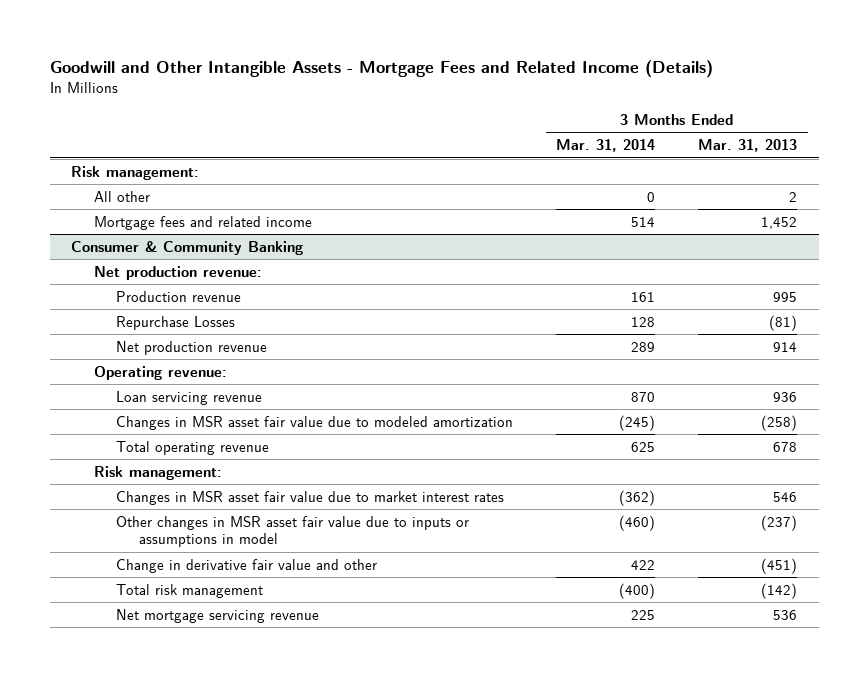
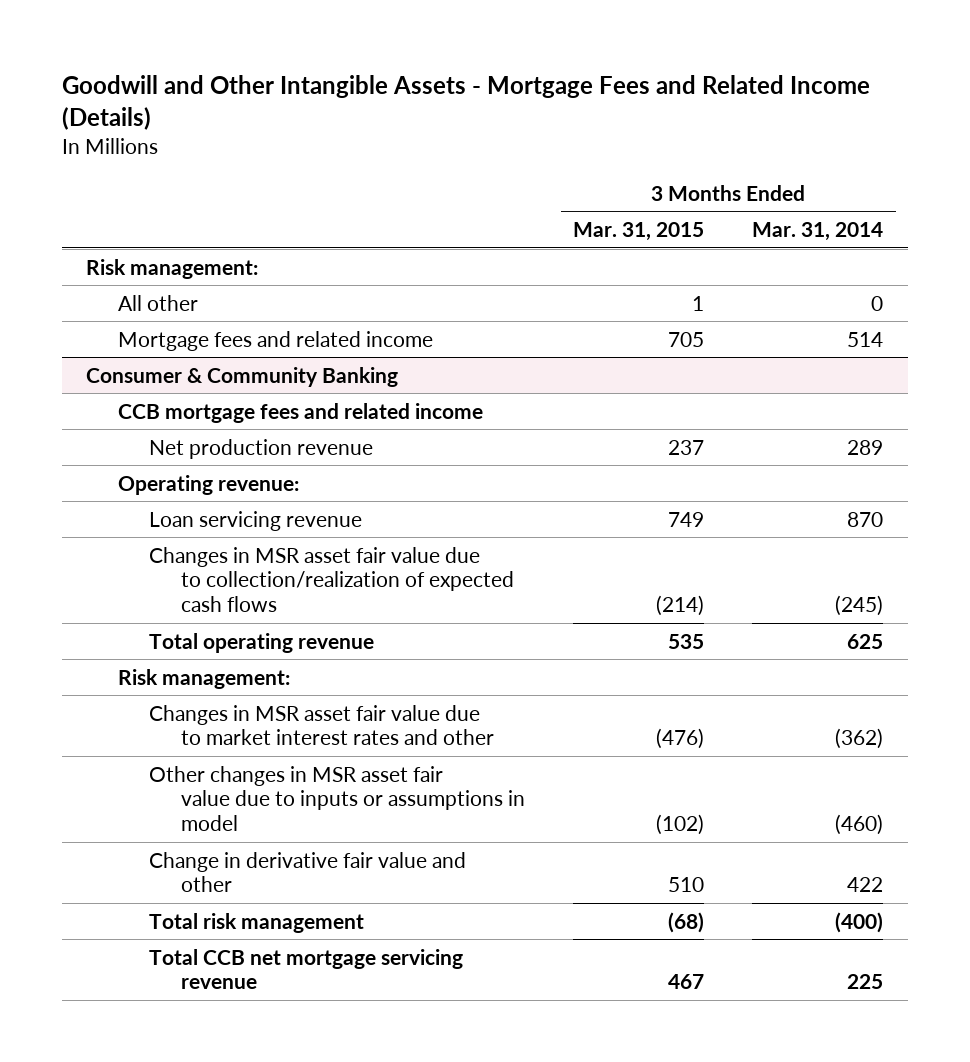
[698,139,798,153] Mar. 31, 2013 -> none
none -> [572,222,704,242] Mar. 31, 2015
[93,265,262,280] Net production revenue: -> none
[116,290,242,302] Production revenue -> none
[116,315,236,330] Repurchase Losses -> none
none -> [117,402,483,423] CCB mortgage fees and related income
[116,415,514,430] Changes in MSR asset fair value due to modeled amortization -> [149,546,514,613] Changes in MSR asset fair value due to collection/realization of expected cash flows
[116,490,505,505] Changes in MSR asset fair value due to market interest rates -> [149,704,494,746] Changes in MSR asset fair value due to market interest rates and other
[116,608,320,623] Net mortgage servicing revenue -> [149,948,464,990] Total CCB net mortgage servicing revenue

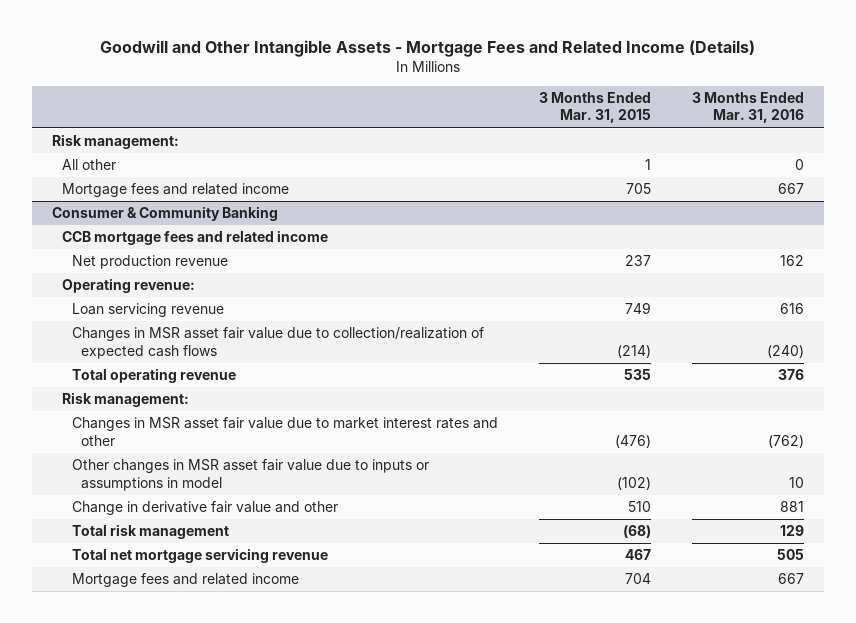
[752,222,884,242] Mar. 31, 2014 -> none
none -> [691,91,804,124] 3 Months Ended Mar. 31, 2016
[149,948,464,990] Total CCB net mortgage servicing revenue -> [71,548,328,564] Total net mortgage servicing revenue
none -> [71,573,299,588] Mortgage fees and related income

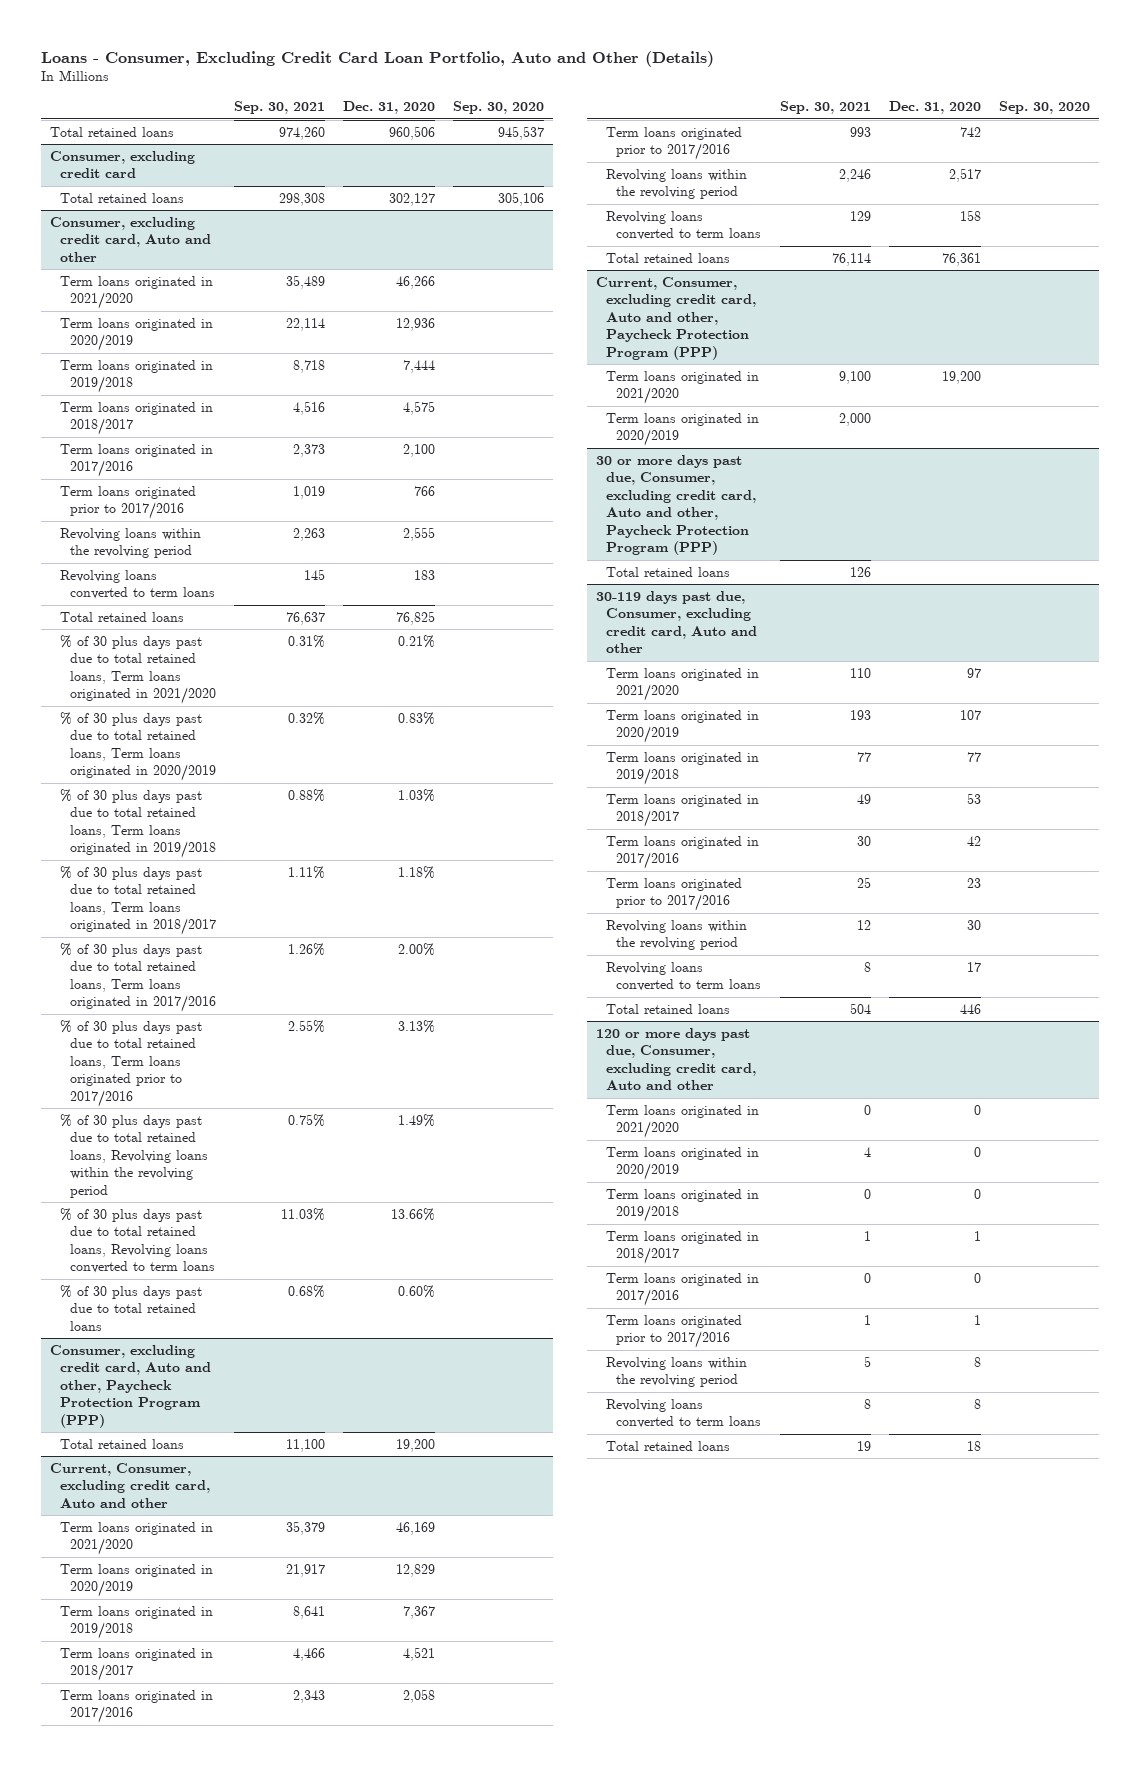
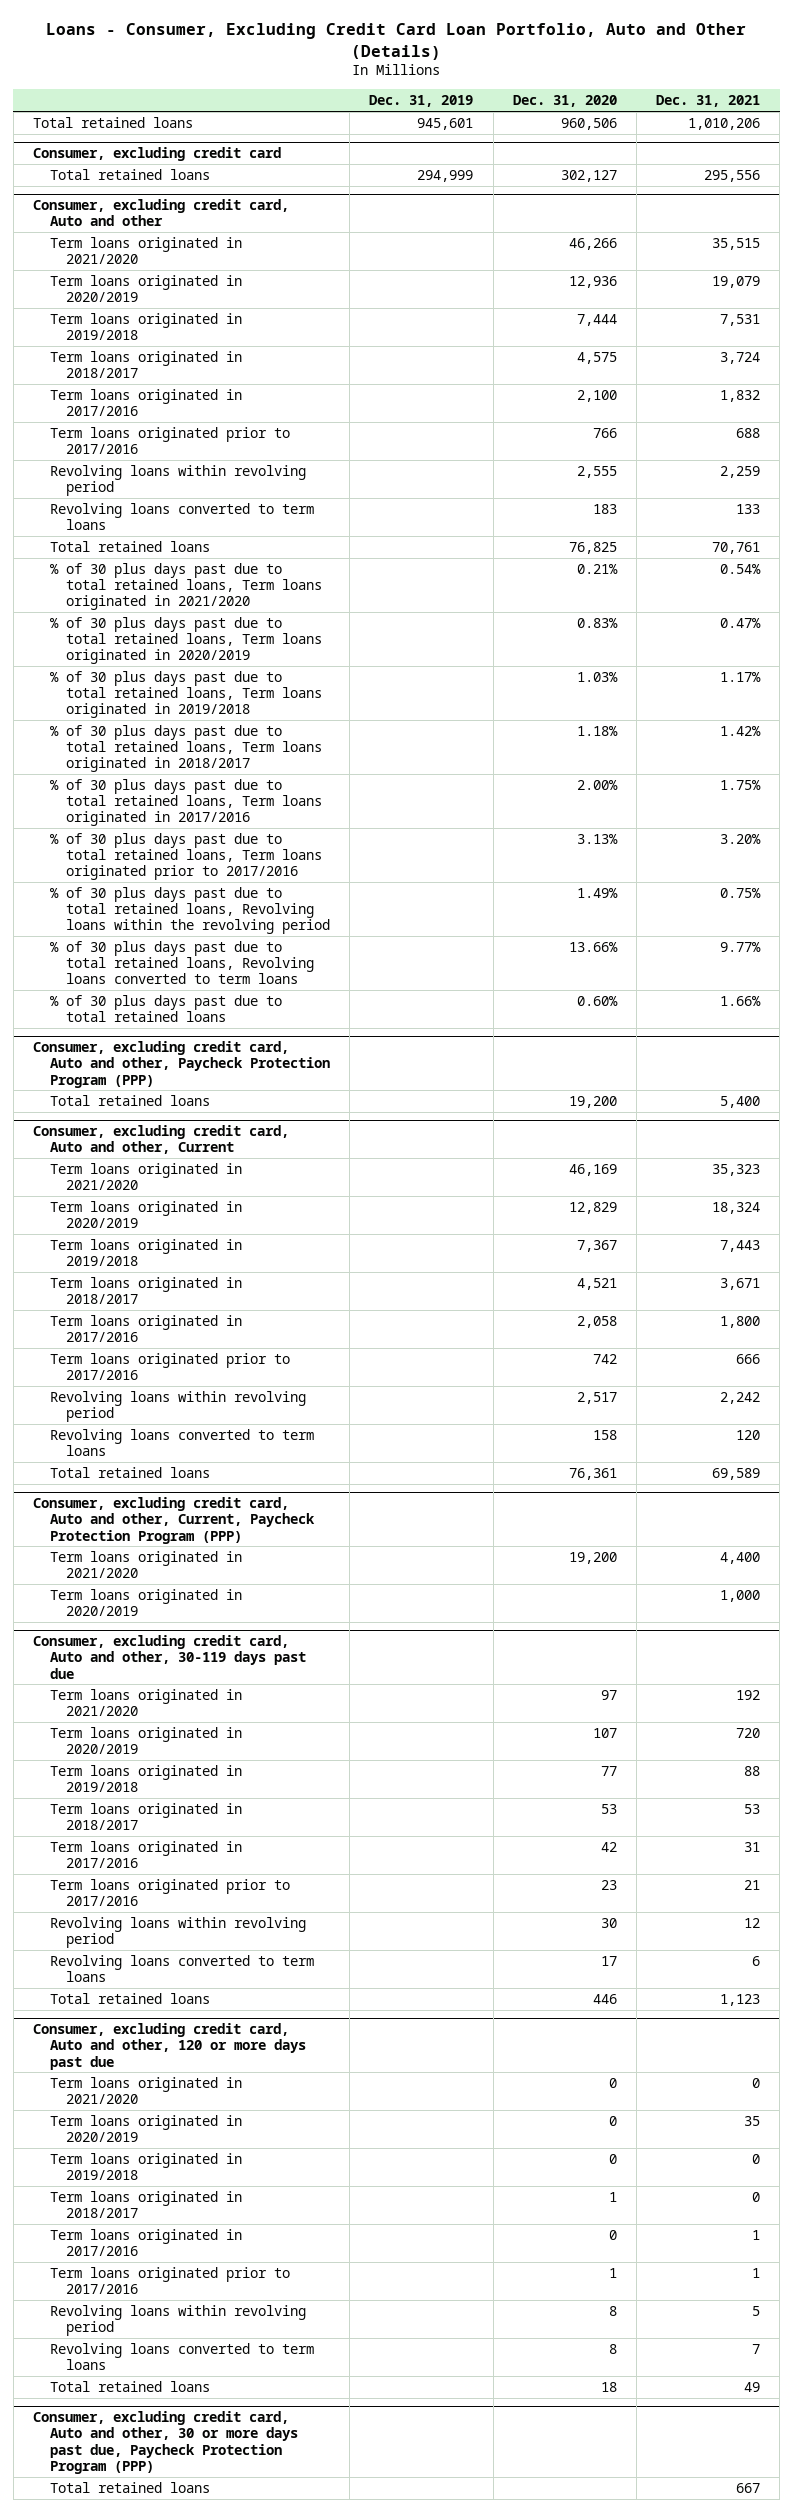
[234,101,326,115] Sep. 30, 2021 -> none
[453,101,545,115] Sep. 30, 2020 -> none
none -> [369,95,474,108] Dec. 31, 2019
none -> [655,95,760,108] Dec. 31, 2021
[60,527,202,559] Revolving loans within the revolving period -> [49,464,306,497] Revolving loans within revolving period
[50,1462,211,1508] Current, Consumer, excluding credit card, Auto and other -> [32,1124,289,1155] Consumer, excluding credit card, Auto and other, Current
[606,168,748,200] Revolving loans within the revolving period -> [49,1390,306,1423] Revolving loans within revolving period
[596,276,757,360] Current, Consumer, excluding credit card, Auto and other, Paycheck Protection Program (PPP) -> [32,1496,315,1544] Consumer, excluding credit card, Auto and other, Current, Paycheck Protection Program (PPP)
[596,454,757,556] 30 or more days past due, Consumer, excluding credit card, Auto and other, Paycheck Protection Program (PPP) -> none
[606,566,731,577] Total retained loans -> none
[596,590,758,654] 30-119 days past due, Consumer, excluding credit card, Auto and other -> [32,1634,306,1679] Consumer, excluding credit card, Auto and other, 30-119 days past due
[606,919,748,951] Revolving loans within the revolving period -> [49,1916,306,1949] Revolving loans within revolving period
[596,1027,757,1091] 120 or more days past due, Consumer, excluding credit card, Auto and other -> [32,2022,306,2070] Consumer, excluding credit card, Auto and other, 120 or more days past due
[606,1356,748,1388] Revolving loans within the revolving period -> [49,2304,306,2337] Revolving loans within revolving period
none -> [32,2410,298,2474] Consumer, excluding credit card, Auto and other, 30 or more days past due, Paycheck Protection Program (PPP)
none -> [49,2481,210,2493] Total retained loans

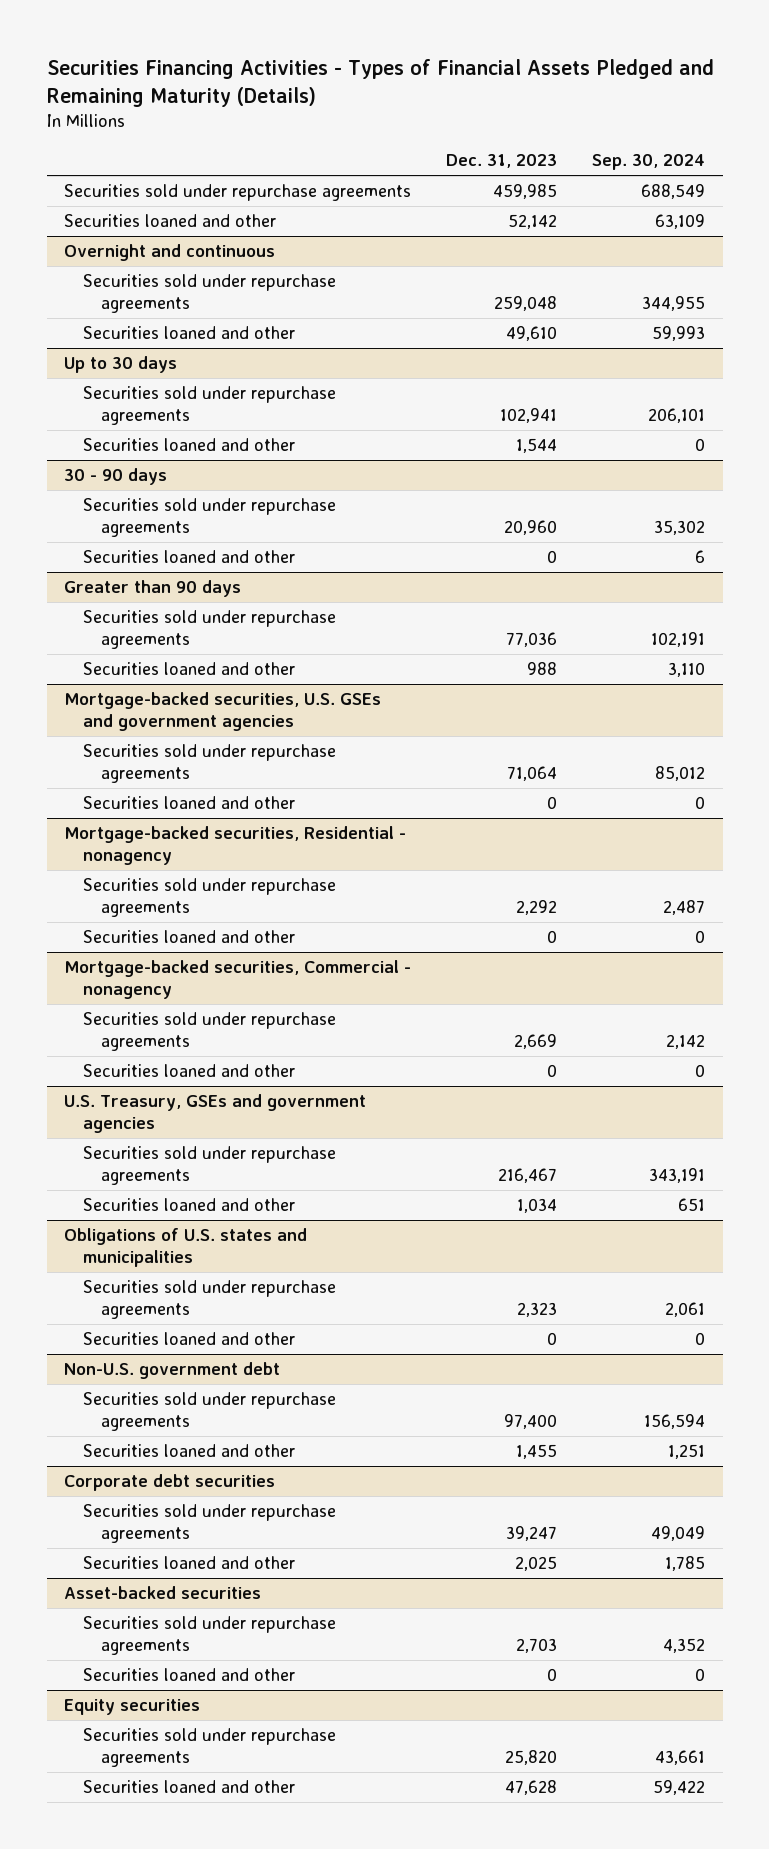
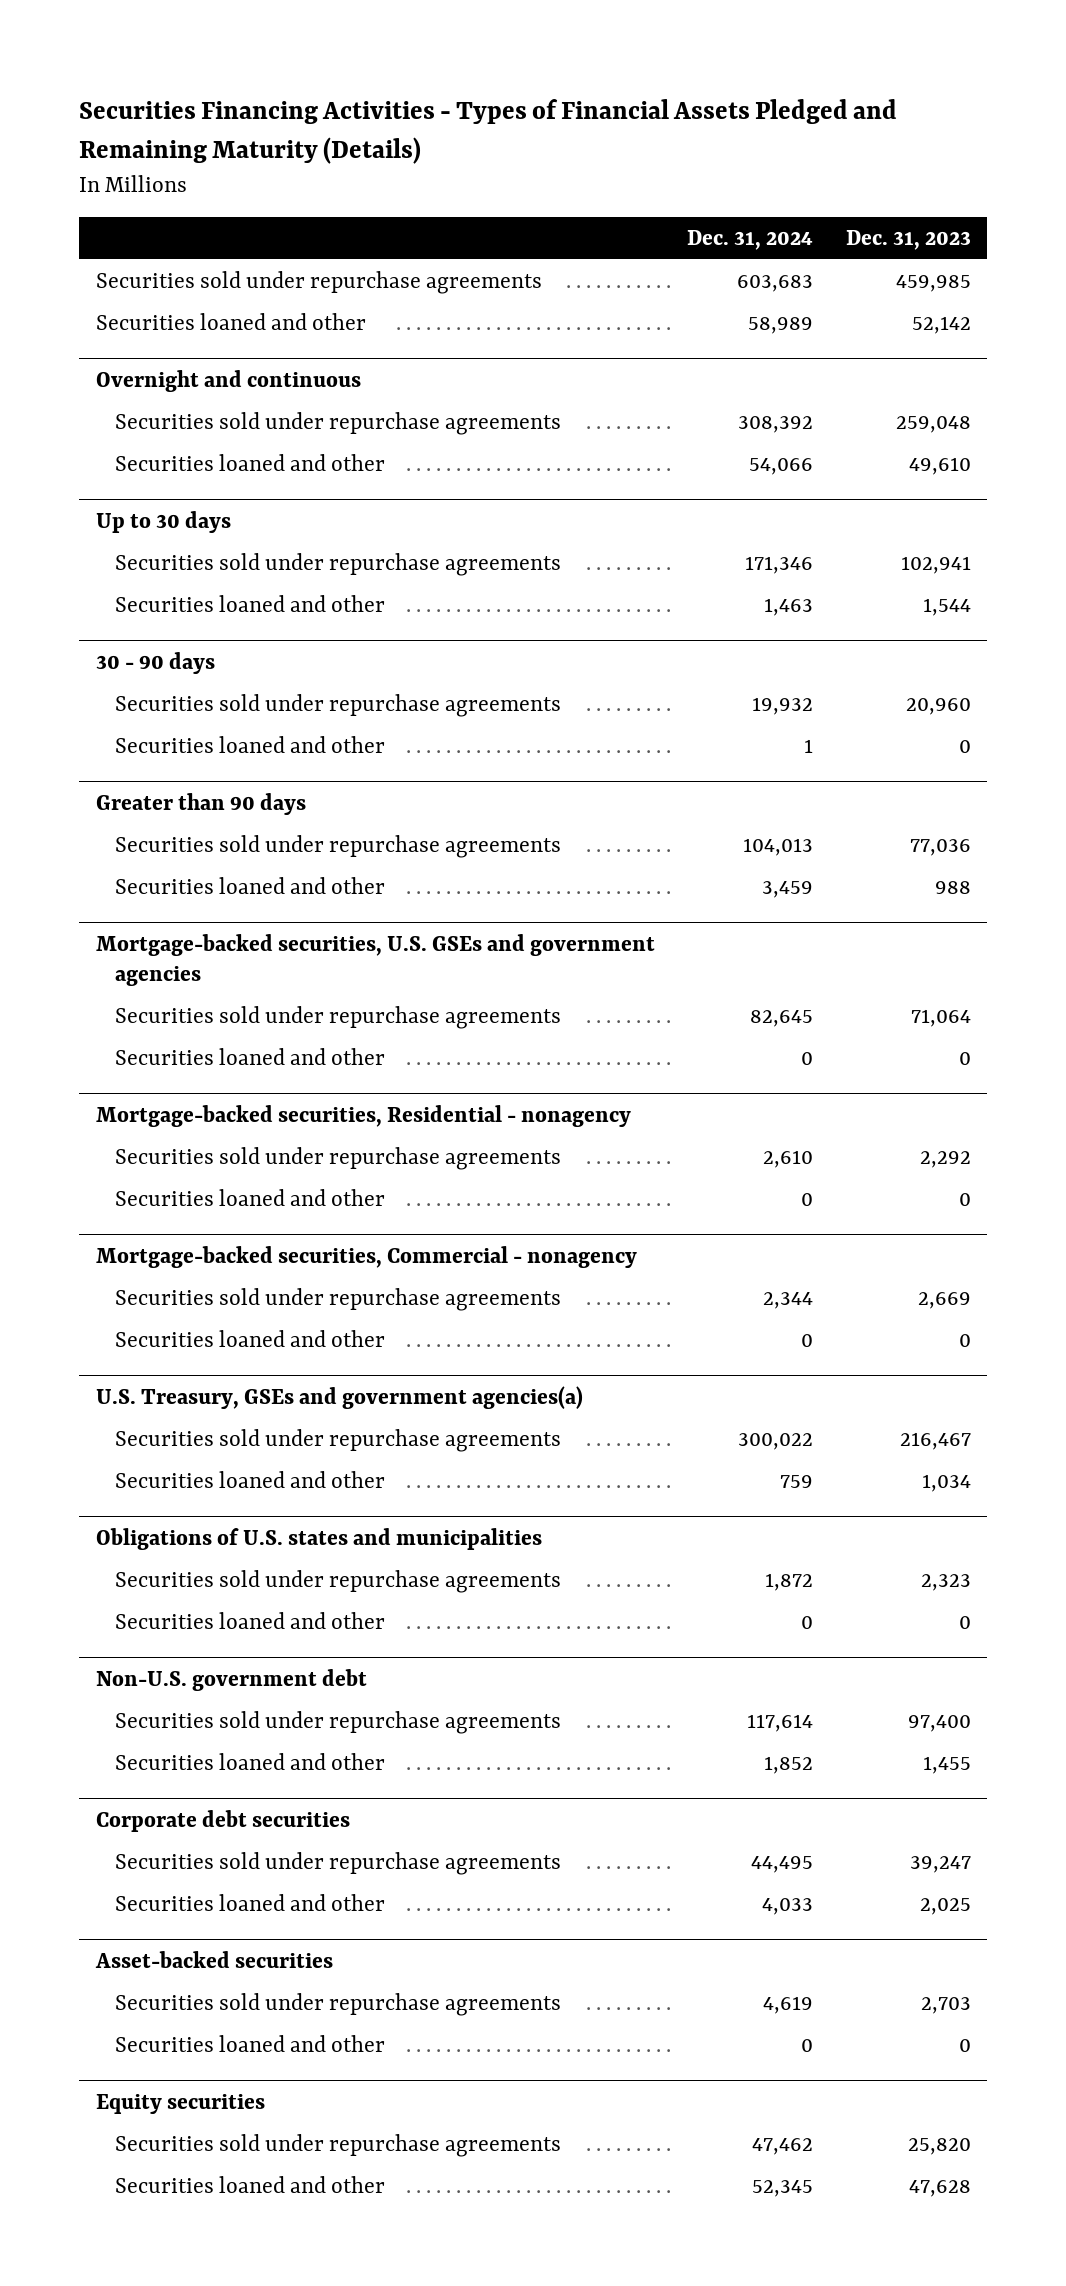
[592,154,706,171] Sep. 30, 2024 -> none
none -> [687,230,814,251] Dec. 31, 2024
[64,1094,367,1134] U.S. Treasury, GSEs and government agencies -> [95,1386,583,1410] U.S. Treasury, GSEs and government agencies(a)

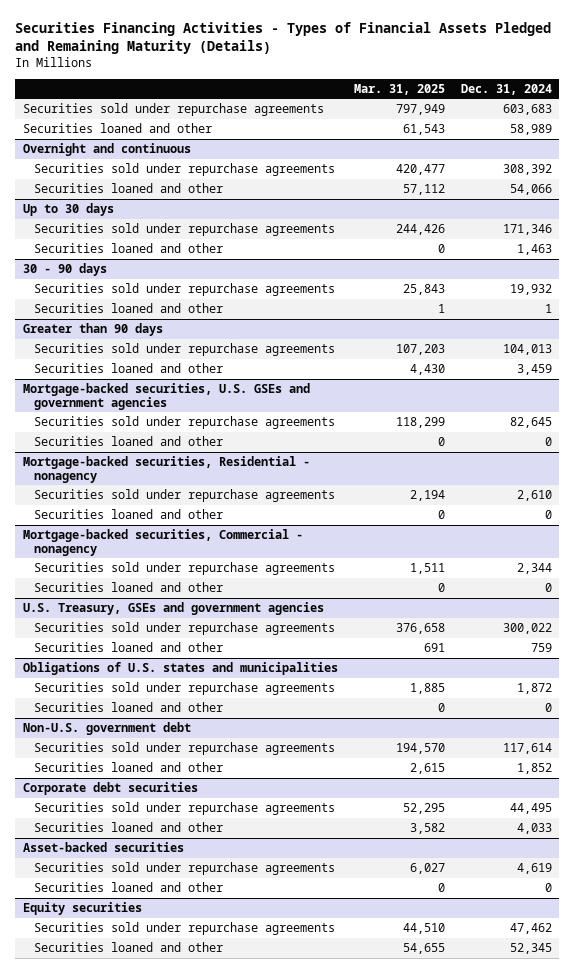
[845,230,971,251] Dec. 31, 2023 -> none
none -> [353,83,445,95] Mar. 31, 2025
[95,1386,583,1410] U.S. Treasury, GSEs and government agencies(a) -> [22,602,324,616] U.S. Treasury, GSEs and government agencies

